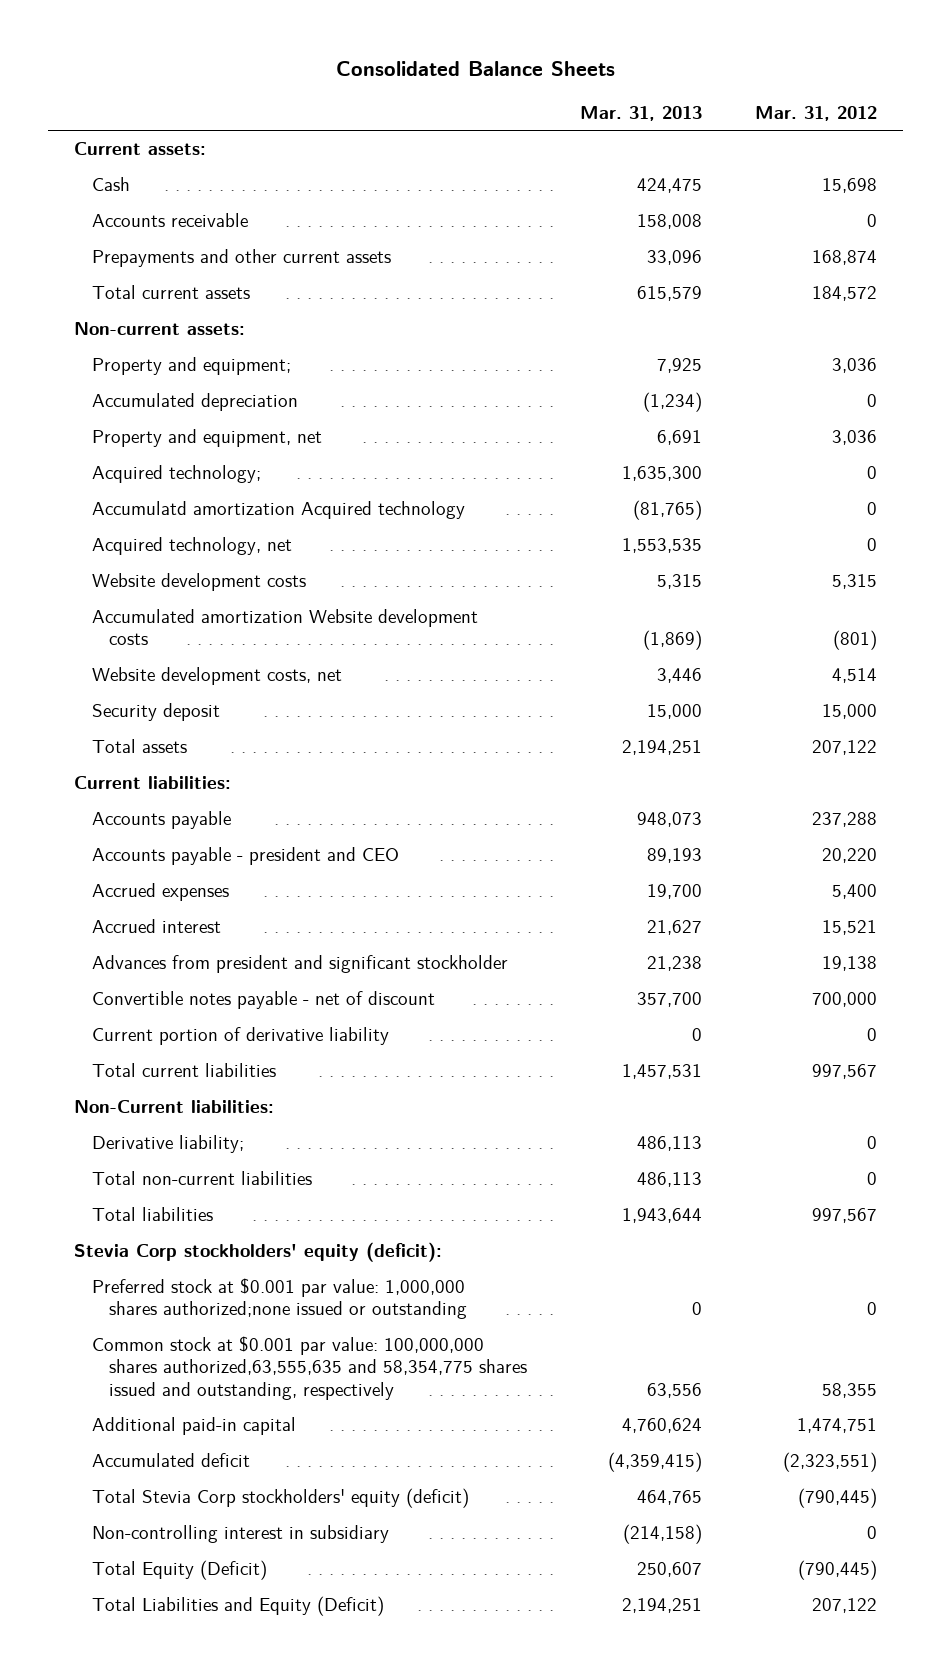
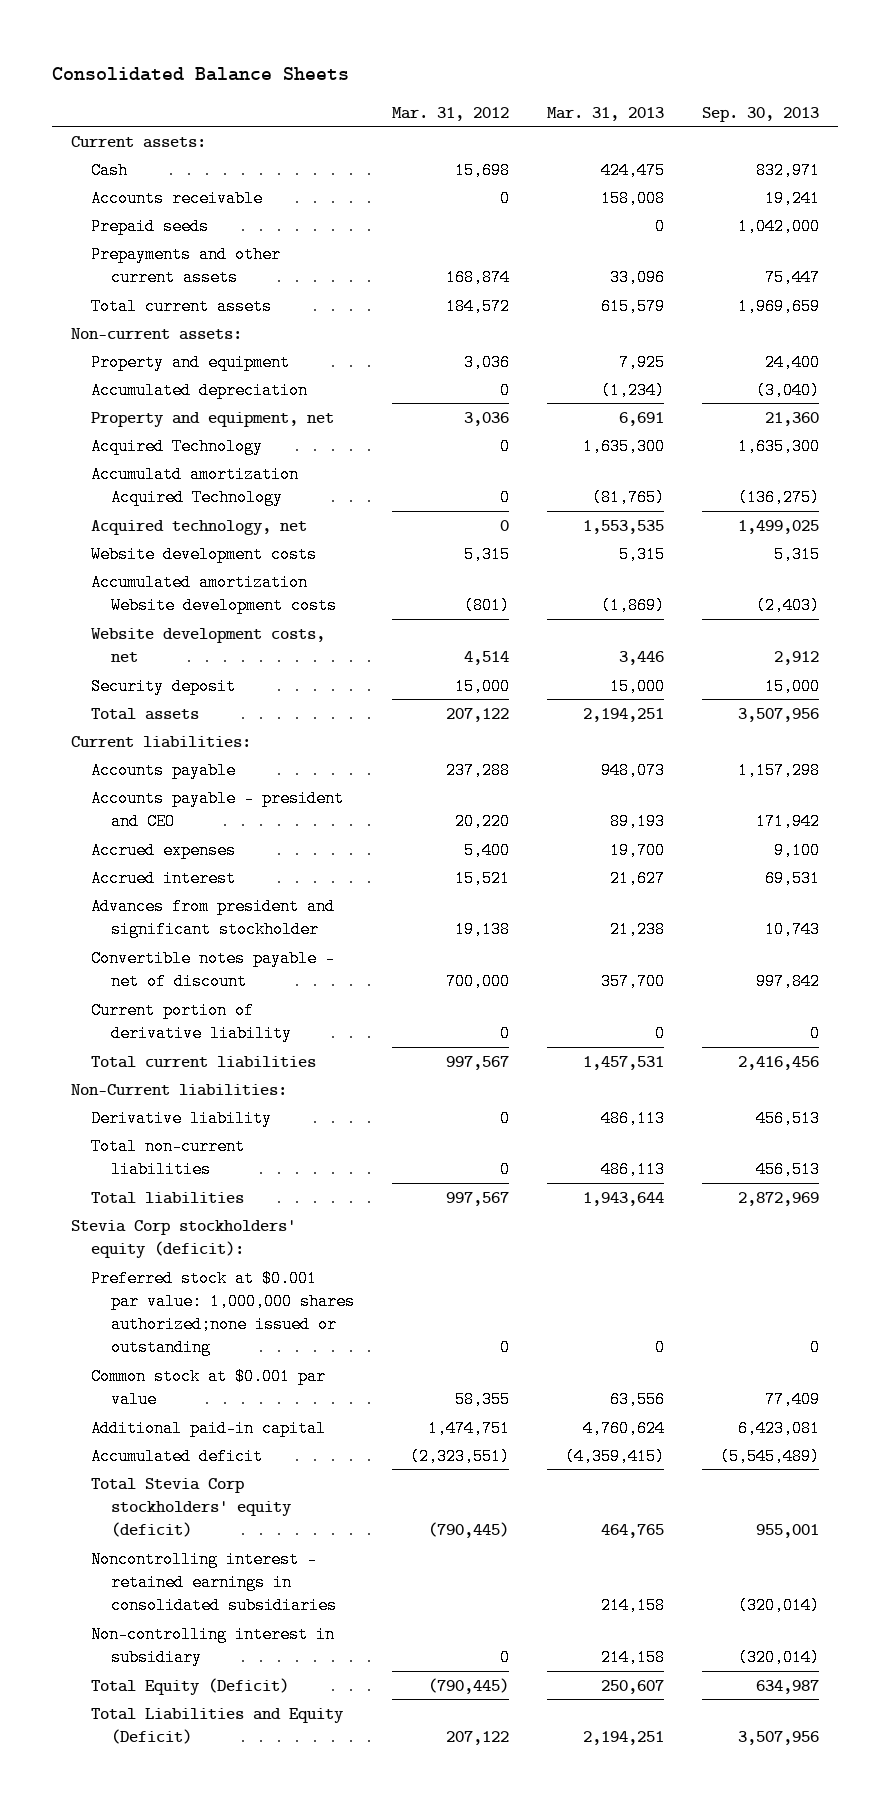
none -> [701,106,819,122] Sep. 30, 2013
none -> [90,217,209,235] Prepaid seeds
[91,357,291,376] Property and equipment; -> [90,353,290,371] Property and equipment
[91,465,261,484] Acquired technology; -> [90,437,263,455] Acquired Technology
[91,501,465,520] Accumulatd amortization Acquired technology -> [90,465,299,506] Accumulatd amortization Acquired Technology
[91,1135,244,1154] Derivative liability; -> [90,1109,272,1127] Derivative liability
[91,1336,528,1400] Common stock at $0.001 par value: 100,000,000 shares authorized,63,555,635 and 58,354,775 shares issued and outstanding, respectively -> [90,1367,326,1408] Common stock at $0.001 par value
none -> [90,1550,337,1615] Noncontrolling interest - retained earnings in consolidated subsidiaries
[623,1524,703,1545] (214,158) -> [600,1648,665,1666] 214,158

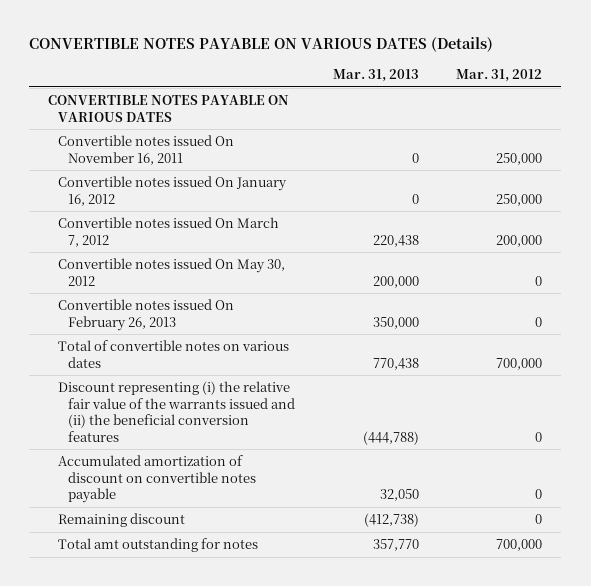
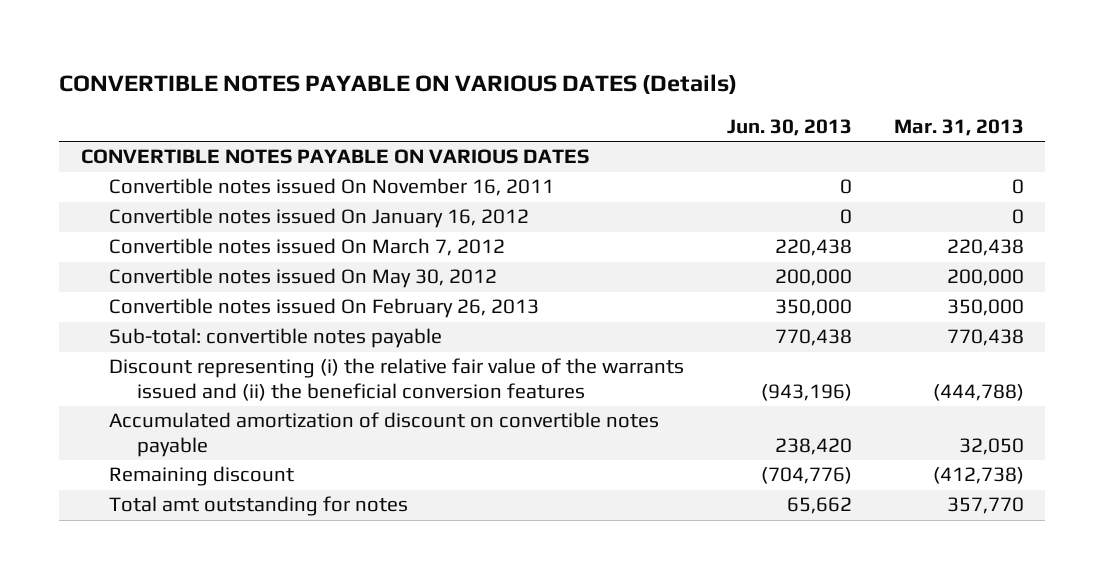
[456,69,543,83] Mar. 31, 2012 -> none
none -> [726,119,852,137] Jun. 30, 2013
[57,340,289,368] Total of convertible notes on various dates -> [109,328,443,349] Sub-total: convertible notes payable

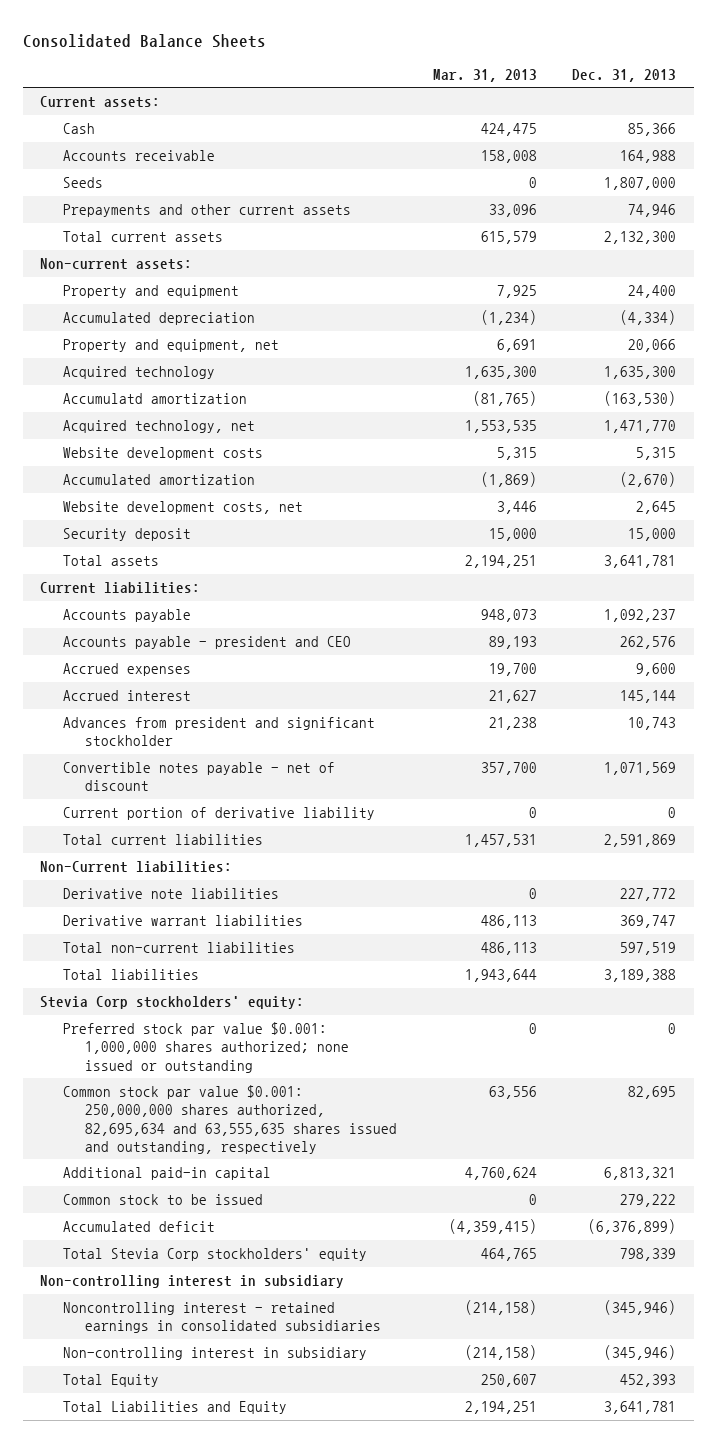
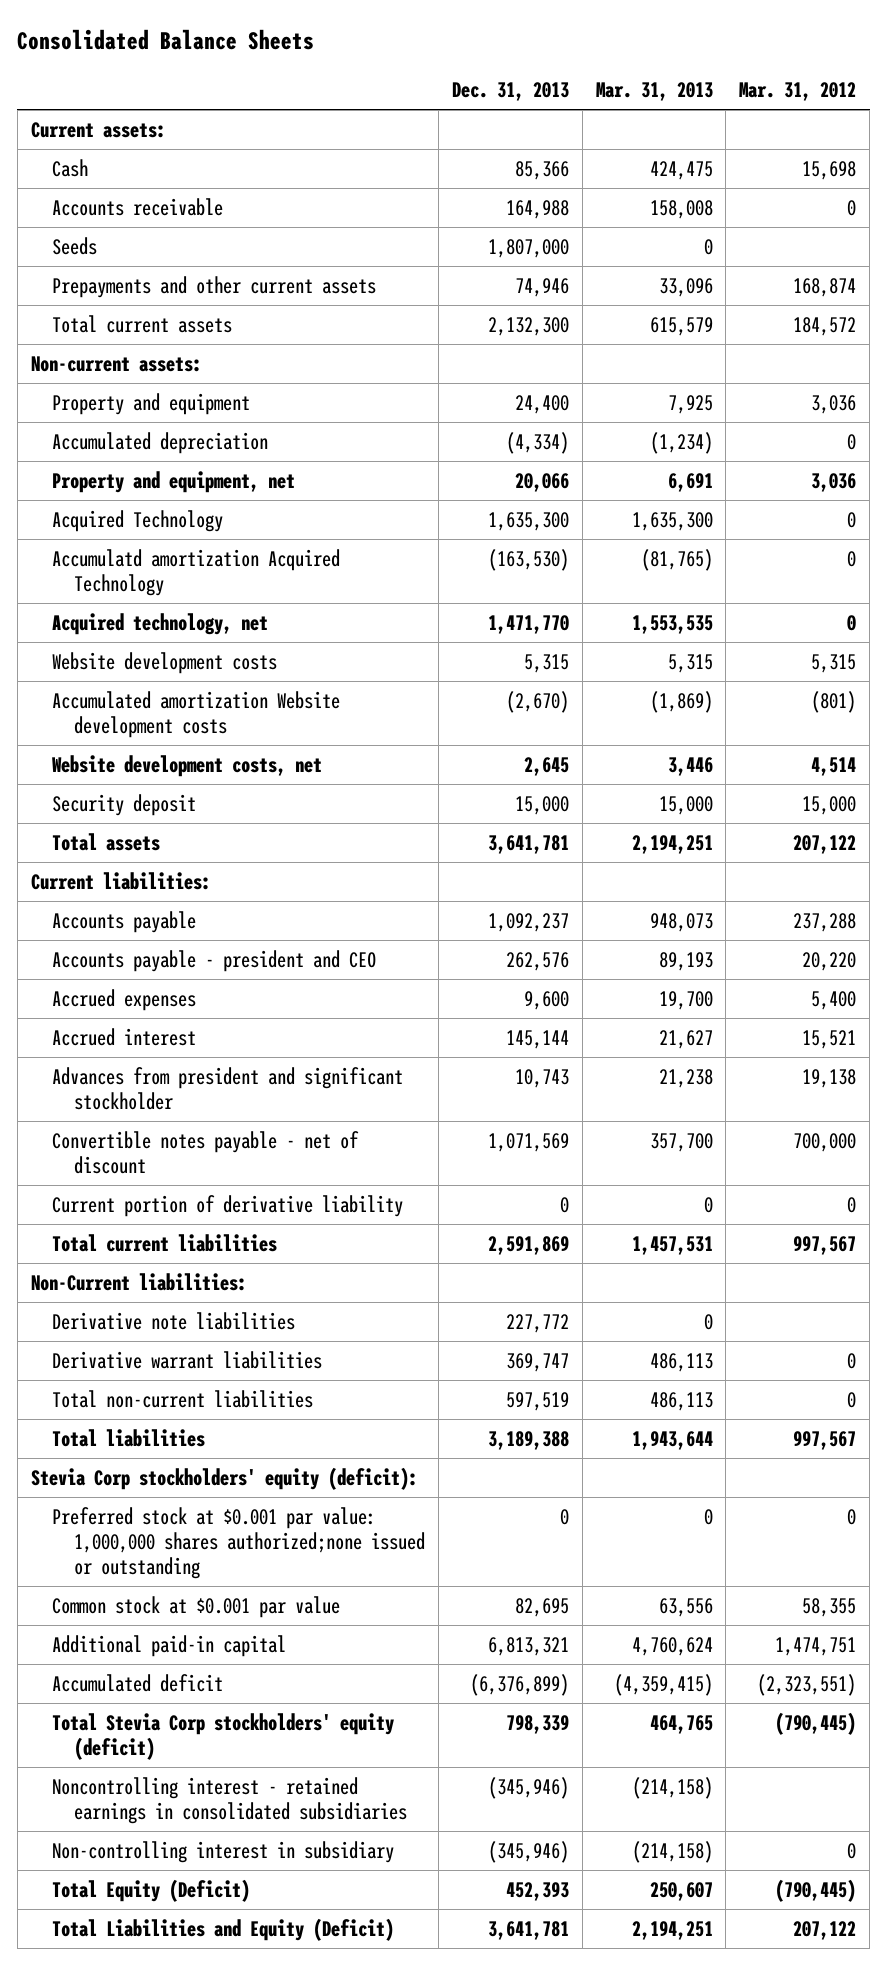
none -> [739,82,857,102] Mar. 31, 2012
[62,366,215,380] Acquired technology -> [52,509,224,532] Acquired Technology
[62,393,247,405] Accumulatd amortization -> [52,548,341,596] Accumulatd amortization Acquired Technology
[62,474,255,486] Accumulated amortization -> [52,690,341,738] Accumulated amortization Website development costs
[40,996,305,1010] Stevia Corp stockholders' equity: -> [30,1466,418,1490] Stevia Corp stockholders' equity (deficit):
[62,1022,349,1073] Preferred stock par value $0.001: 1,000,000 shares authorized; none issued or outstanding -> [52,1506,426,1579] Preferred stock at $0.001 par value: 1,000,000 shares authorized;none issued or outstanding
[62,1085,397,1154] Common stock par value $0.001: 250,000,000 shares authorized, 82,695,634 and 63,555,635 shares issued and outstanding, respectively -> [52,1595,341,1618] Common stock at $0.001 par value
[62,1194,263,1206] Common stock to be issued -> none
[40,1275,345,1289] Non-controlling interest in subsidiary -> none
[62,1248,367,1262] Total Stevia Corp stockholders' equity -> [52,1712,395,1760] Total Stevia Corp stockholders' equity (deficit)
[62,1374,159,1388] Total Equity -> [52,1878,251,1902] Total Equity (Deficit)
[62,1401,287,1415] Total Liabilities and Equity -> [52,1917,395,1941] Total Liabilities and Equity (Deficit)

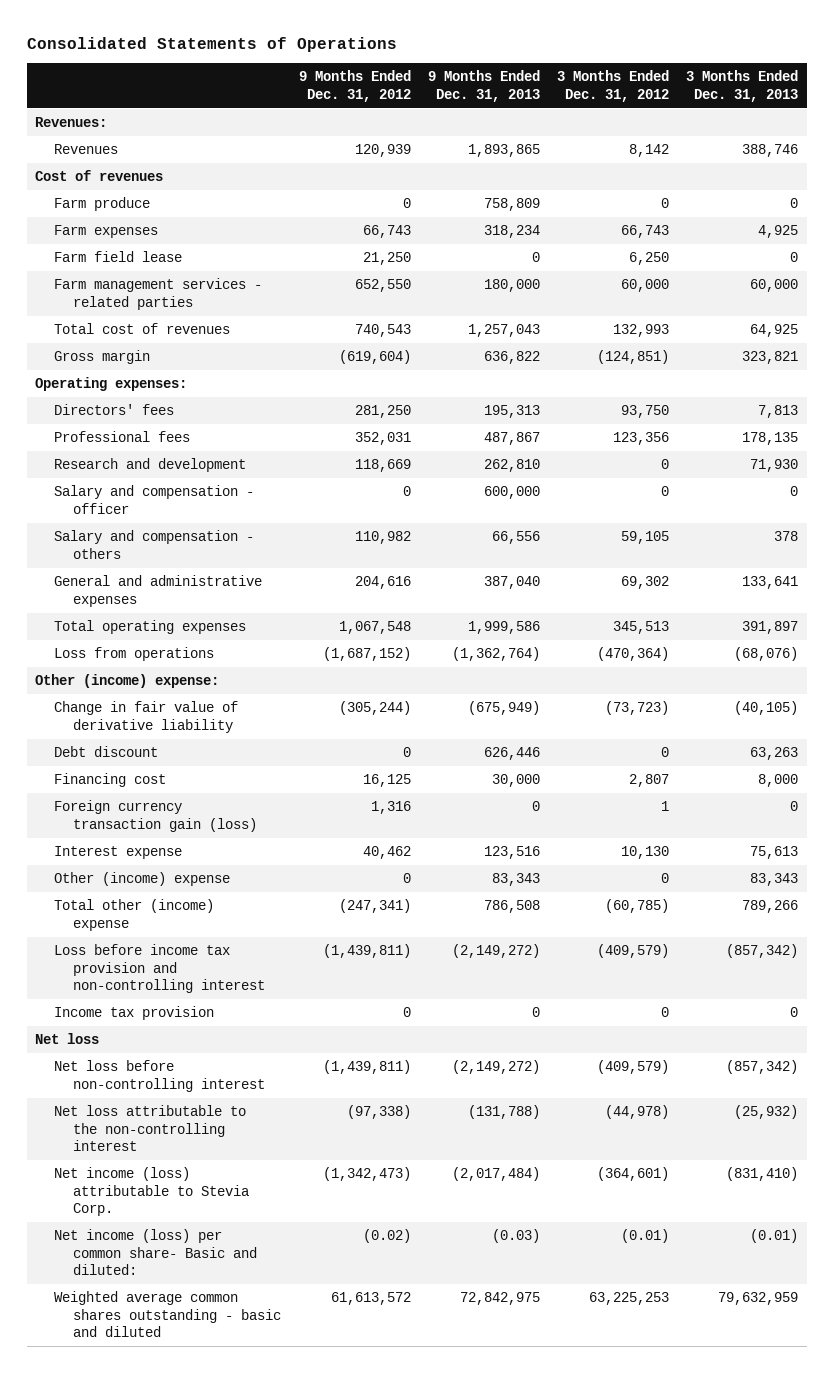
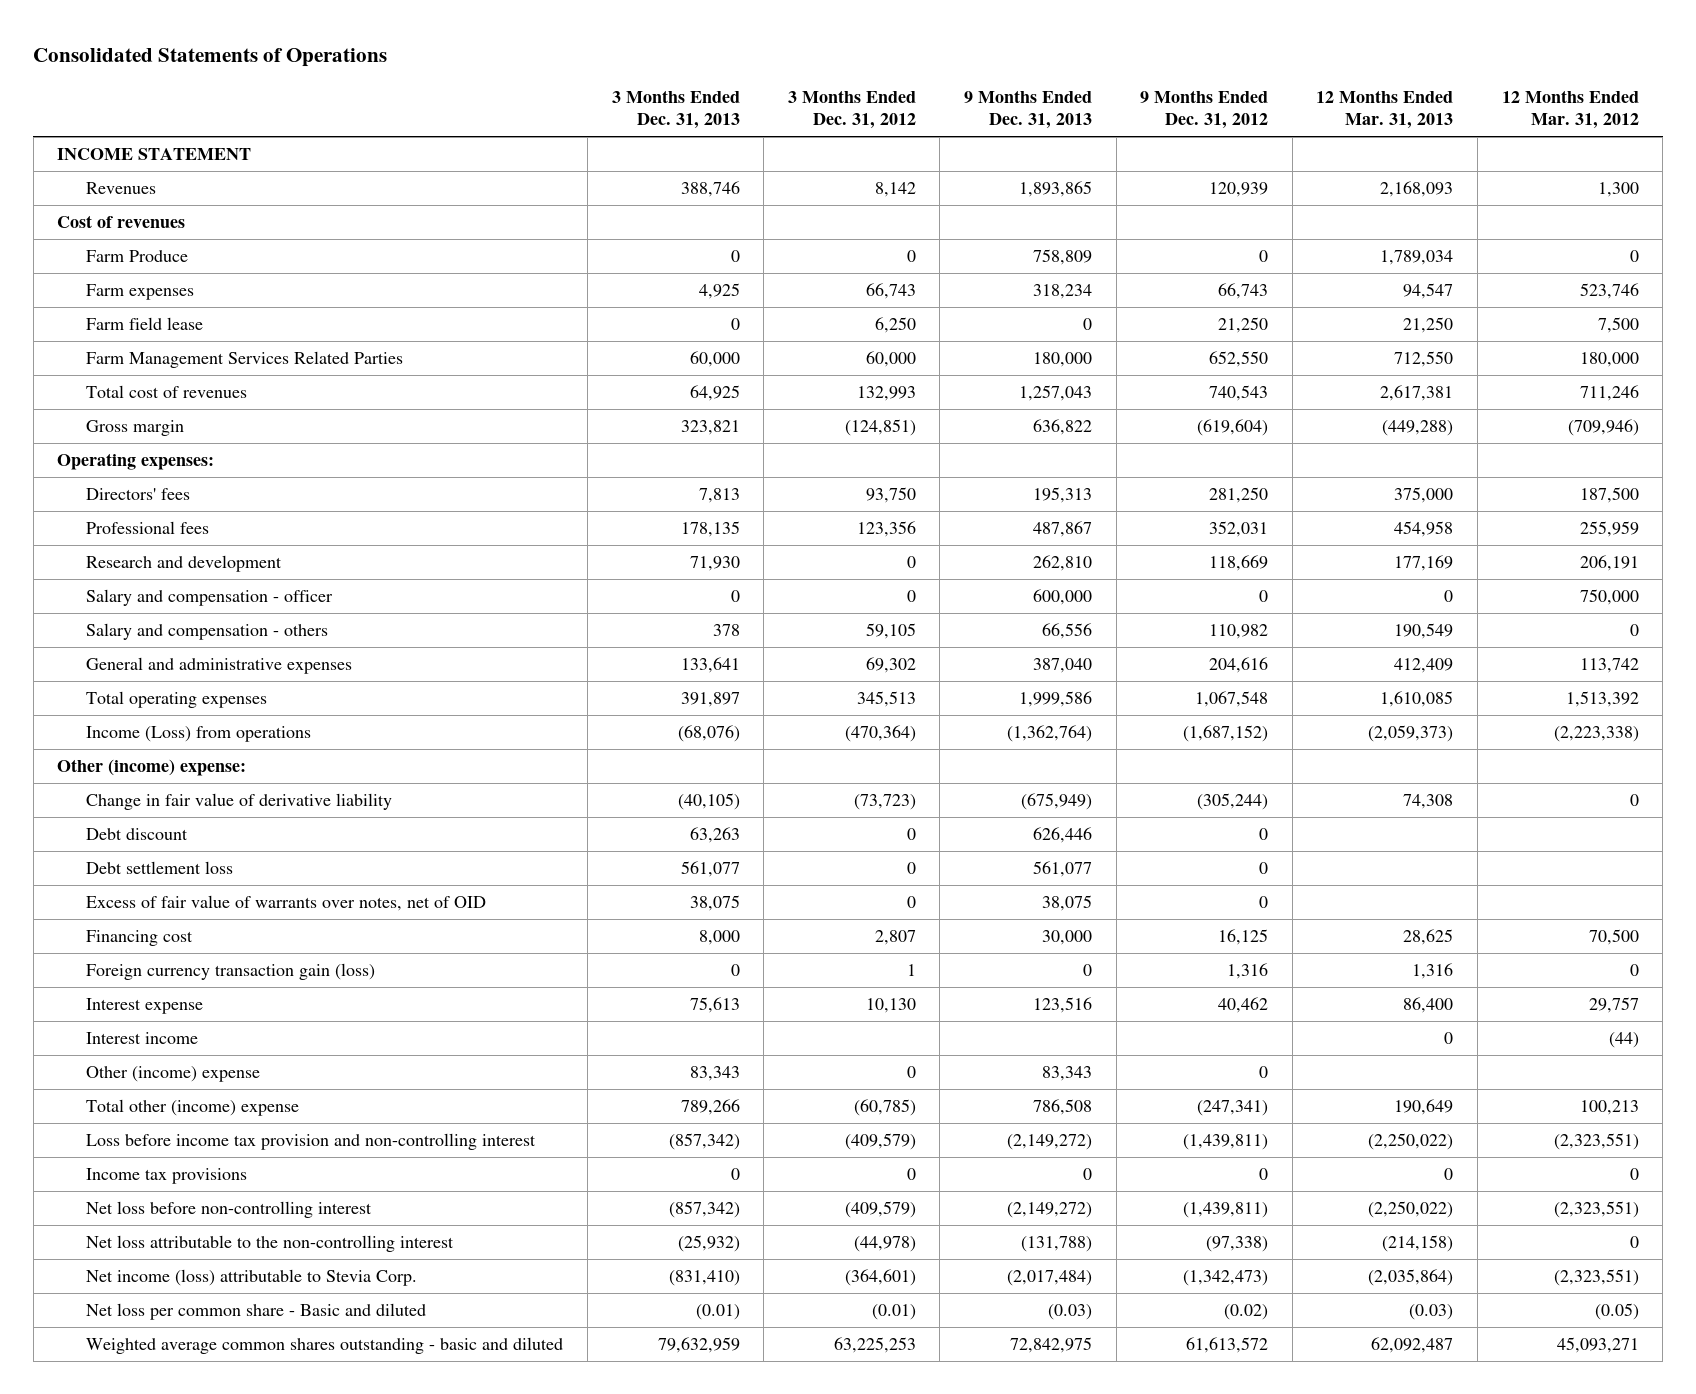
none -> [1316,89,1454,130] 12 Months Ended Mar. 31, 2013
none -> [1501,89,1639,130] 12 Months Ended Mar. 31, 2012
[35,117,108,128] Revenues: -> none
none -> [57,148,252,161] INCOME STATEMENT
[54,197,151,212] Farm produce -> [86,250,189,263] Farm Produce
[54,278,263,310] Farm management services - related parties -> [86,351,404,369] Farm Management Services Related Parties
[54,647,215,662] Loss from operations -> [86,726,312,743] Income (Loss) from operations
none -> [86,861,234,875] Debt settlement loss
none -> [86,895,487,912] Excess of fair value of warrants over notes, net of OID
none -> [86,1032,199,1045] Interest income
[35,1033,100,1045] Net loss -> none
[54,1006,215,1021] Income tax provision -> [86,1168,248,1185] Income tax provisions
[54,1229,258,1276] Net income (loss) per common share- Basic and diluted: -> [86,1303,427,1321] Net loss per common share - Basic and diluted

